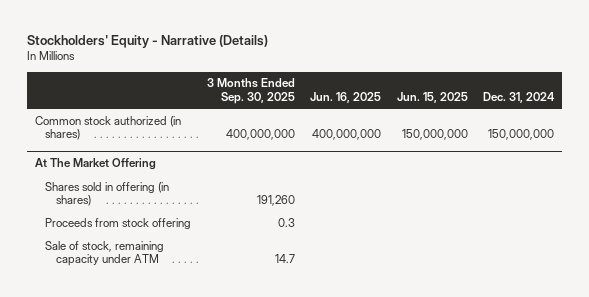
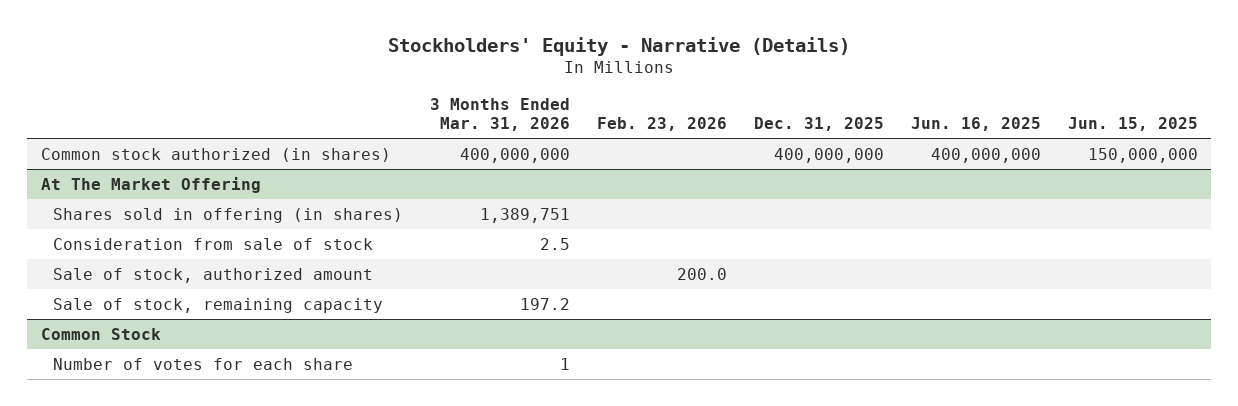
[206,78,295,104] 3 Months Ended Sep. 30, 2025 -> none
[483,91,556,103] Dec. 31, 2024 -> none
none -> [429,98,570,131] 3 Months Ended Mar. 31, 2026
none -> [596,116,727,131] Feb. 23, 2026
none -> [753,116,884,131] Dec. 31, 2025
[45,217,192,229] Proceeds from stock offering -> [52,238,373,251] Consideration from sale of stock
none -> [52,268,373,284] Sale of stock, authorized amount
[45,240,165,267] Sale of stock, remaining capacity under ATM -> [52,298,383,314] Sale of stock, remaining capacity
none -> [40,328,161,341] Common Stock
none -> [52,358,353,371] Number of votes for each share

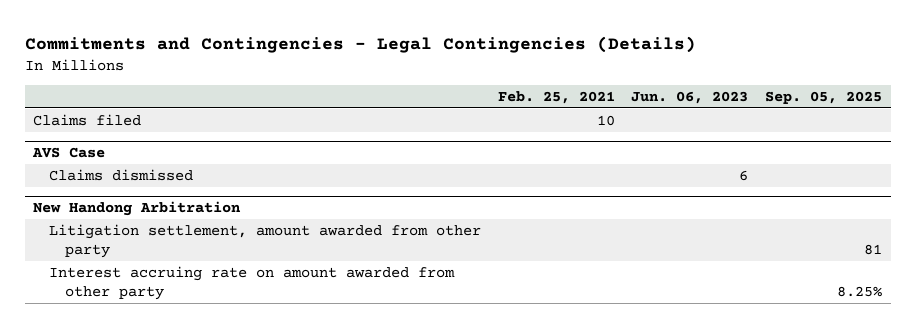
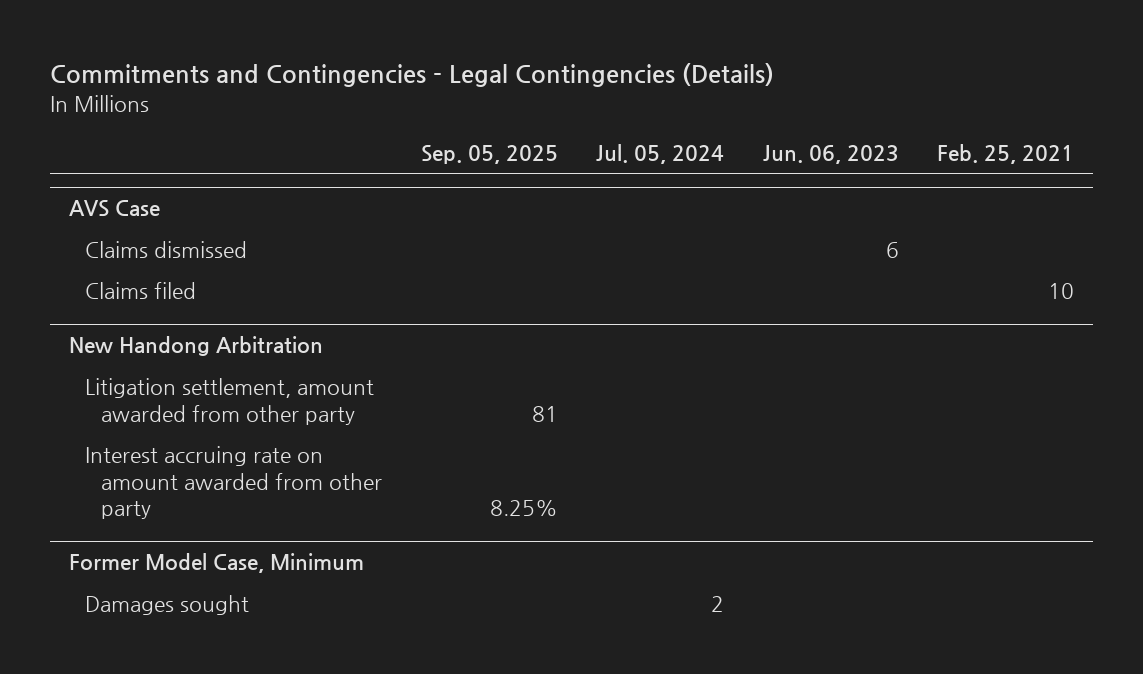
none -> [596,143,725,164] Jul. 05, 2024
[33,113,142,126] Claims filed -> none
none -> [85,282,197,300] Claims filed
none -> [68,553,364,574] Former Model Case, Minimum
none -> [85,595,250,616] Damages sought

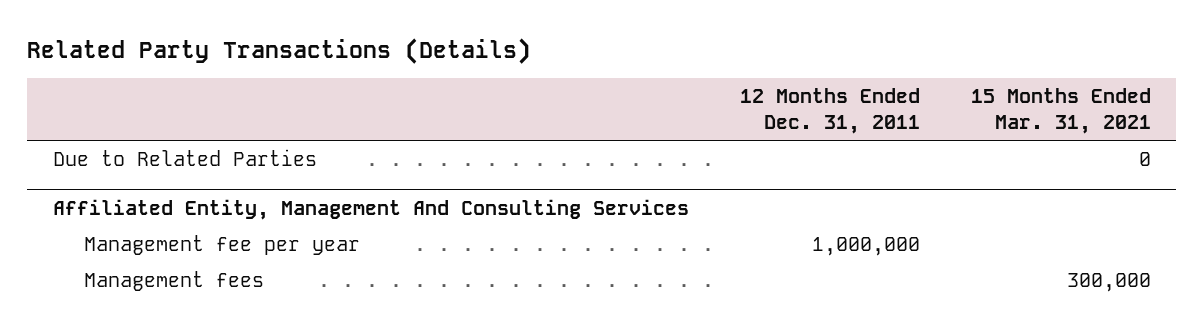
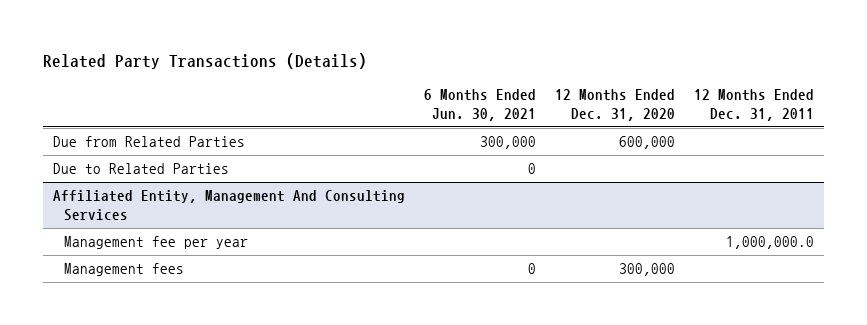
[970,88,1151,134] 15 Months Ended Mar. 31, 2021 -> none
none -> [423,88,536,121] 6 Months Ended Jun. 30, 2021
none -> [555,88,676,121] 12 Months Ended Dec. 31, 2020
none -> [52,136,245,148] Due from Related Parties
[811,237,920,257] 1,000,000 -> [726,236,815,250] 1,000,000.0

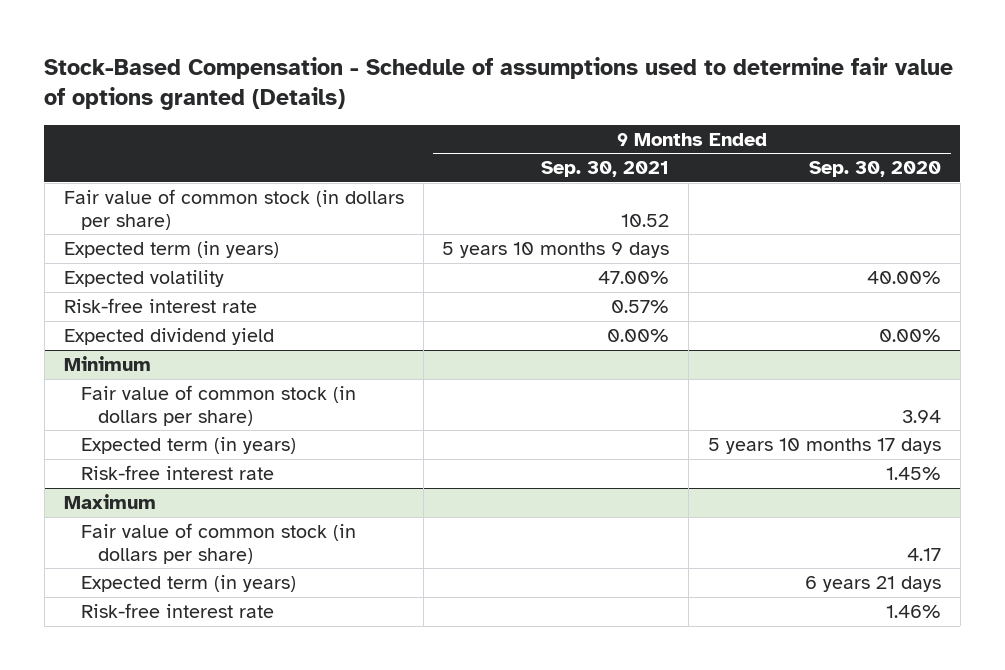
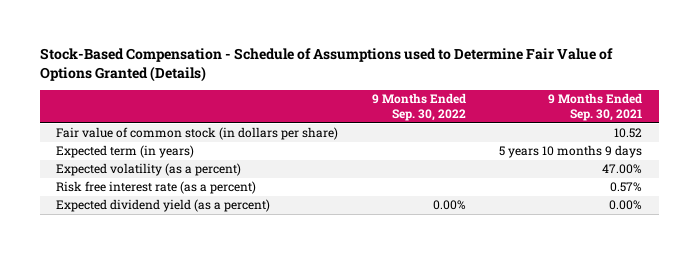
[44,56,954,111] Stock-Based Compensation - Schedule of assumptions used to determine fair value of options granted (Details) -> [39,47,613,82] Stock-Based Compensation - Schedule of Assumptions used to Determine Fair Value of Options Granted (Details)
[808,161,941,178] Sep. 30, 2020 -> none
none -> [371,93,466,121] 9 Months Ended Sep. 30, 2022
[63,355,151,371] Minimum -> none
[80,384,356,426] Fair value of common stock (in dollars per share) -> none
[80,436,296,454] Expected term (in years) -> none
[80,464,274,480] Risk-free interest rate -> none
[63,493,156,509] Maximum -> none
[80,522,356,564] Fair value of common stock (in dollars per share) -> none
[80,574,296,592] Expected term (in years) -> none
[80,602,274,618] Risk-free interest rate -> none
[63,269,224,287] Expected volatility -> [56,163,242,177] Expected volatility (as a percent)
[63,297,257,313] Risk-free interest rate -> [56,181,257,195] Risk free interest rate (as a percent)
[63,327,274,345] Expected dividend yield -> [56,199,271,213] Expected dividend yield (as a percent)

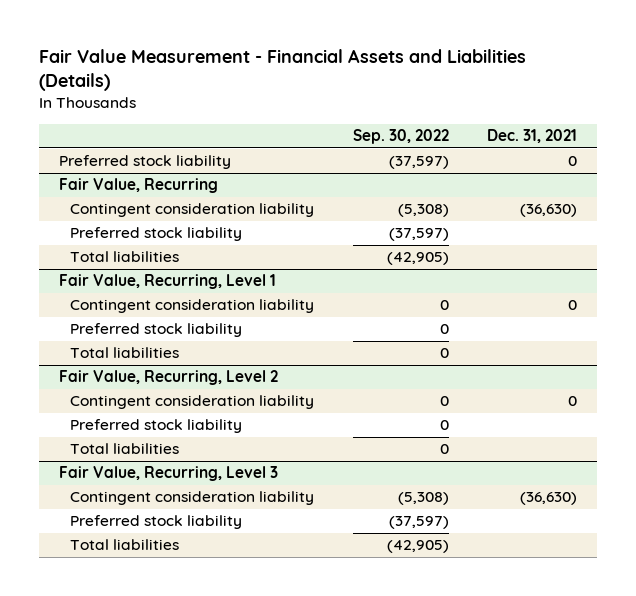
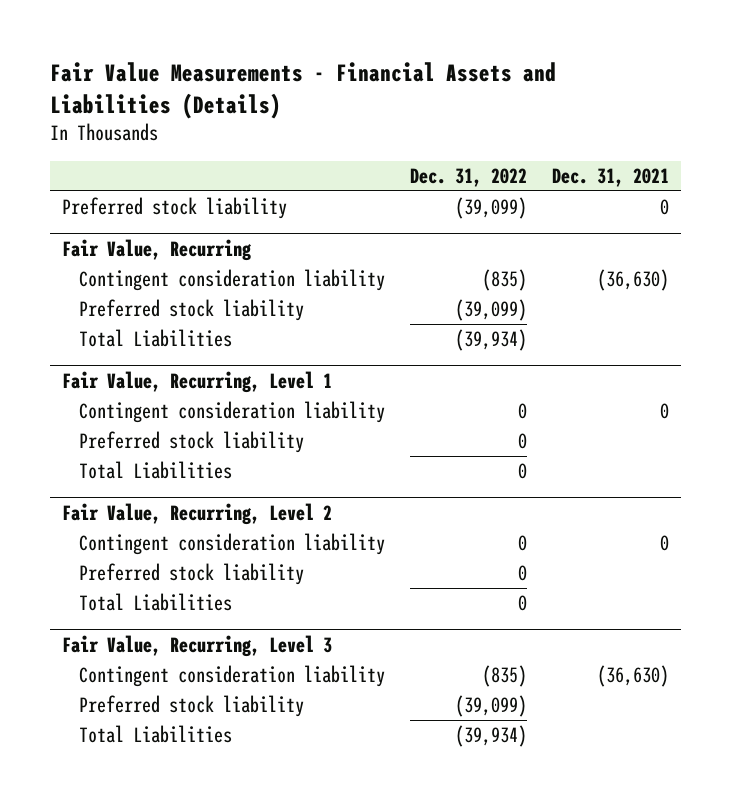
[39,49,527,92] Fair Value Measurement - Financial Assets and Liabilities (Details) -> [49,62,556,119] Fair Value Measurements - Financial Assets and Liabilities (Details)
[352,129,449,145] Sep. 30, 2022 -> none
none -> [409,167,527,187] Dec. 31, 2022
[70,251,180,263] Total liabilities -> [79,329,233,348] Total Liabilities
[70,347,180,359] Total liabilities -> [79,461,233,480] Total Liabilities
[70,443,180,455] Total liabilities -> [79,593,233,612] Total Liabilities
[70,539,180,551] Total liabilities -> [79,725,233,744] Total Liabilities

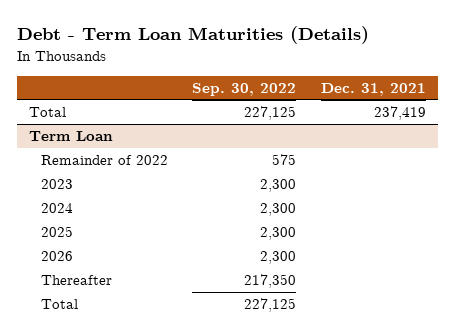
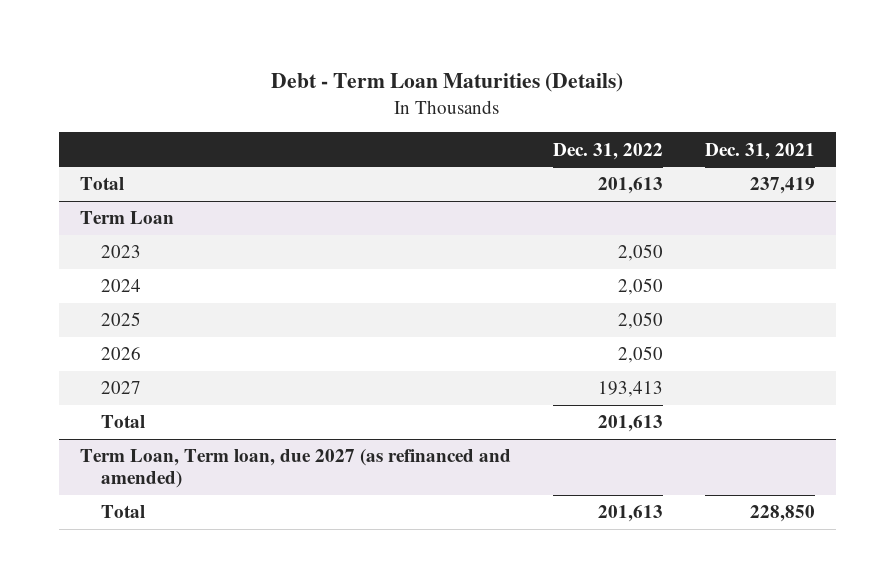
[192,82,297,96] Sep. 30, 2022 -> none
none -> [552,142,663,160] Dec. 31, 2022
[41,154,169,165] Remainder of 2022 -> none
[41,274,113,285] Thereafter -> none
none -> [100,381,141,395] 2027
none -> [79,449,511,489] Term Loan, Term loan, due 2027 (as refinanced and amended)
none -> [100,505,145,519] Total

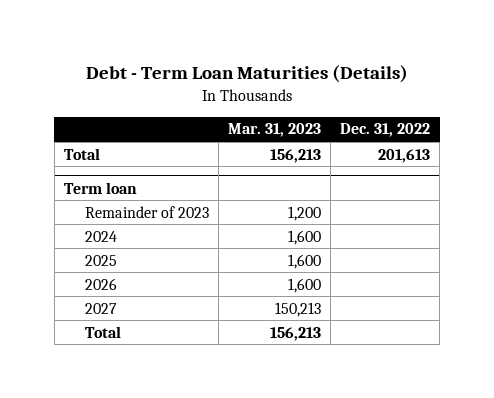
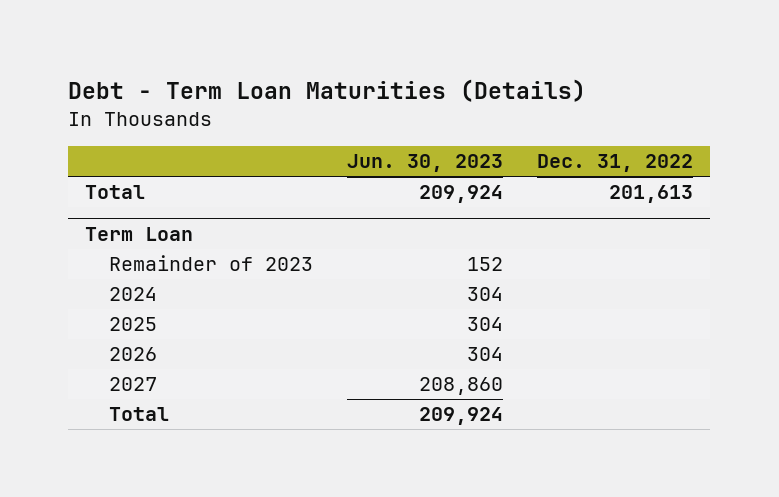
[228,123,322,138] Mar. 31, 2023 -> none
none -> [347,154,504,173] Jun. 30, 2023
[63,181,137,194] Term loan -> [85,227,194,242] Term Loan

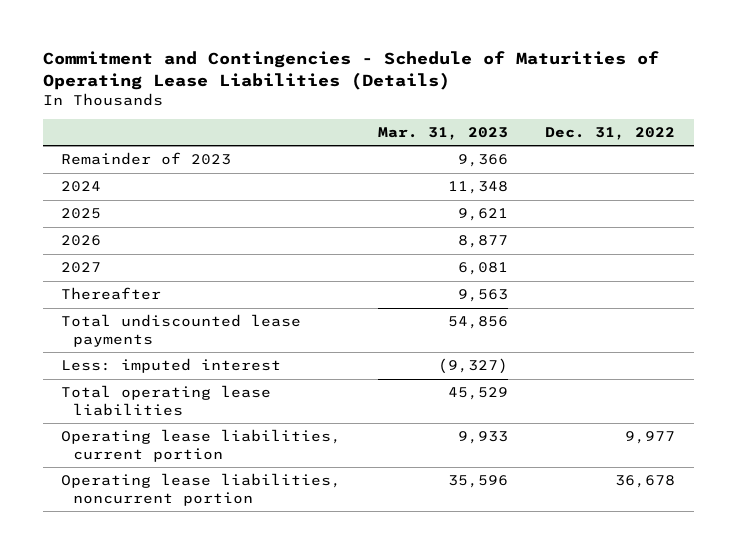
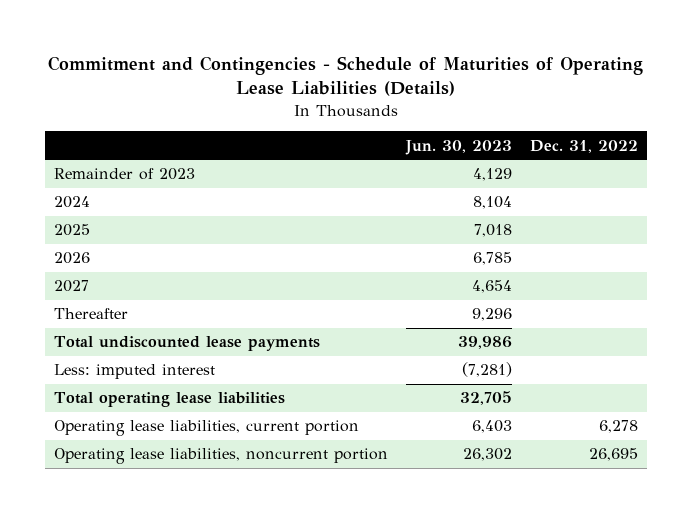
[378,126,509,140] Mar. 31, 2023 -> none
none -> [405,139,513,155] Jun. 30, 2023
[625,431,676,445] 9,977 -> [598,420,638,434] 6,278
[615,475,676,489] 36,678 -> [588,448,638,462] 26,695

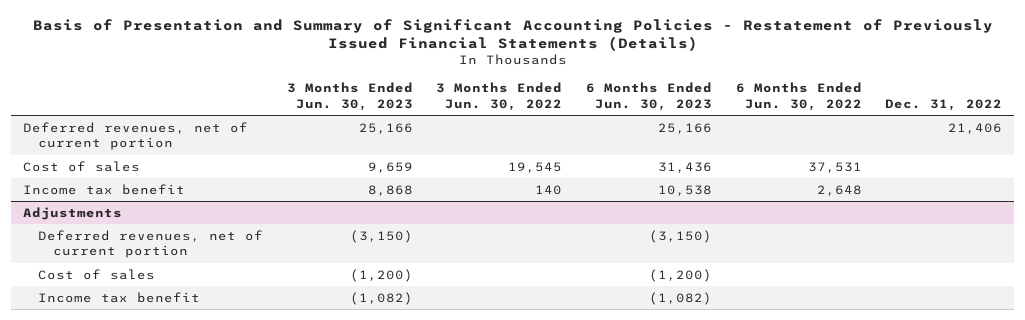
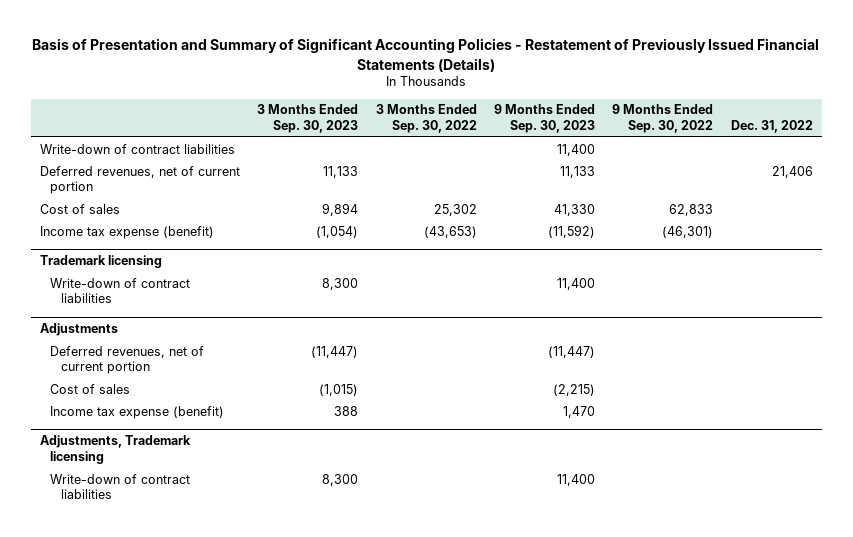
[286,82,413,111] 3 Months Ended Jun. 30, 2023 -> none
[436,82,563,111] 3 Months Ended Jun. 30, 2022 -> none
[586,82,713,111] 6 Months Ended Jun. 30, 2023 -> none
[735,82,862,111] 6 Months Ended Jun. 30, 2022 -> none
none -> [257,104,359,133] 3 Months Ended Sep. 30, 2023
none -> [375,104,477,133] 3 Months Ended Sep. 30, 2022
none -> [494,104,596,133] 9 Months Ended Sep. 30, 2023
none -> [612,104,714,133] 9 Months Ended Sep. 30, 2022
none -> [39,143,235,154] Write-down of contract liabilities
[22,183,185,195] Income tax benefit -> [39,225,214,239] Income tax expense (benefit)
none -> [39,255,162,269] Trademark licensing
none -> [50,277,191,304] Write-down of contract liabilities
[38,291,201,303] Income tax benefit -> [50,405,225,419] Income tax expense (benefit)
none -> [39,435,191,464] Adjustments, Trademark licensing
none -> [50,473,191,500] Write-down of contract liabilities

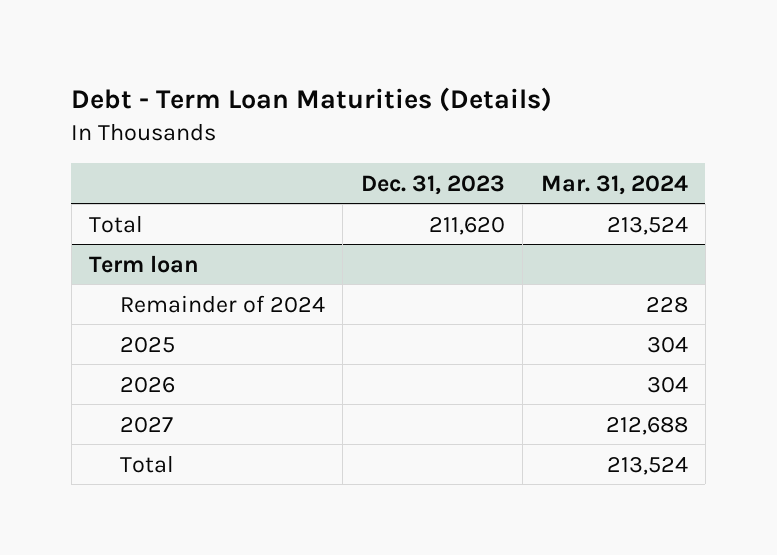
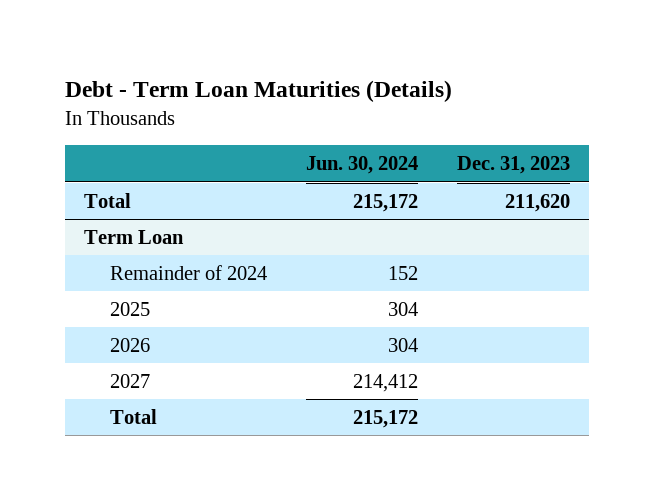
[540,174,688,195] Mar. 31, 2024 -> none
none -> [305,156,418,175] Jun. 30, 2024
[89,254,200,273] Term loan -> [84,229,185,244] Term Loan

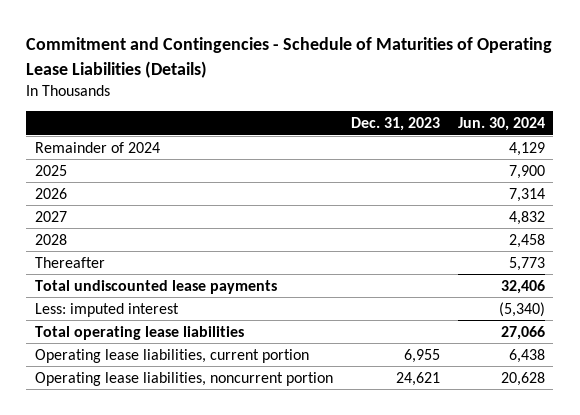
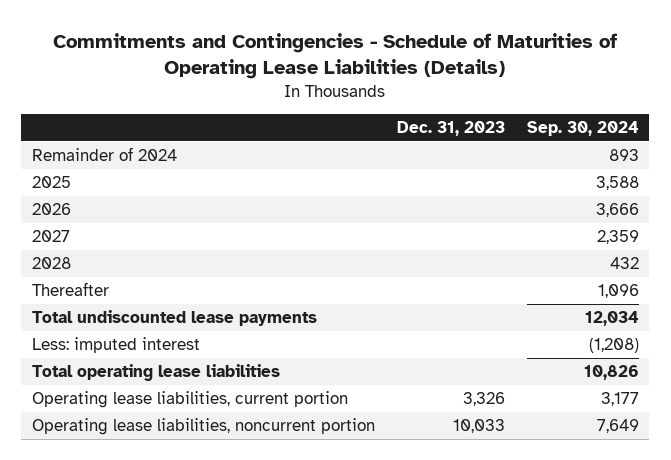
[26,37,553,78] Commitment and Contingencies - Schedule of Maturities of Operating Lease Liabilities (Details) -> [53,32,618,79] Commitments and Contingencies - Schedule of Maturities of Operating Lease Liabilities (Details)
[457,117,545,132] Jun. 30, 2024 -> none
none -> [526,120,639,136] Sep. 30, 2024
[403,348,440,363] 6,955 -> [462,392,505,407] 3,326
[395,371,440,386] 24,621 -> [452,419,505,434] 10,033

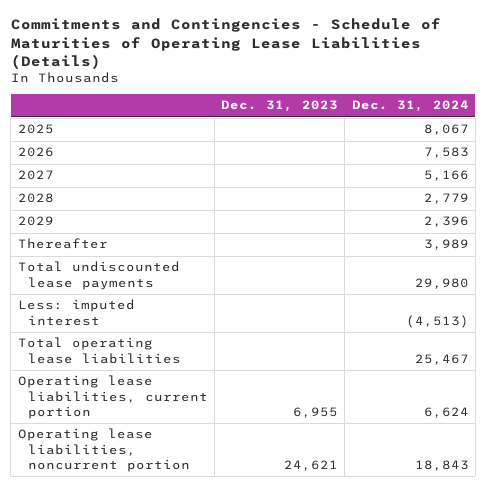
[526,120,639,136] Sep. 30, 2024 -> none
none -> [351,100,469,113] Dec. 31, 2024
[32,147,178,162] Remainder of 2024 -> none
none -> [17,216,54,227] 2029
[462,392,505,407] 3,326 -> [293,406,339,418] 6,955
[452,419,505,434] 10,033 -> [284,459,339,471] 24,621

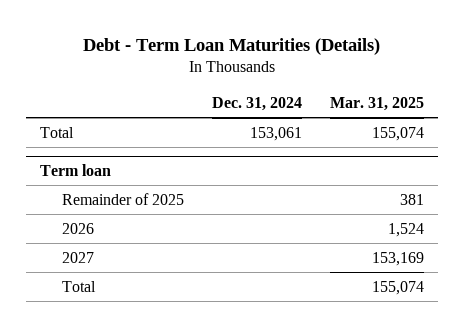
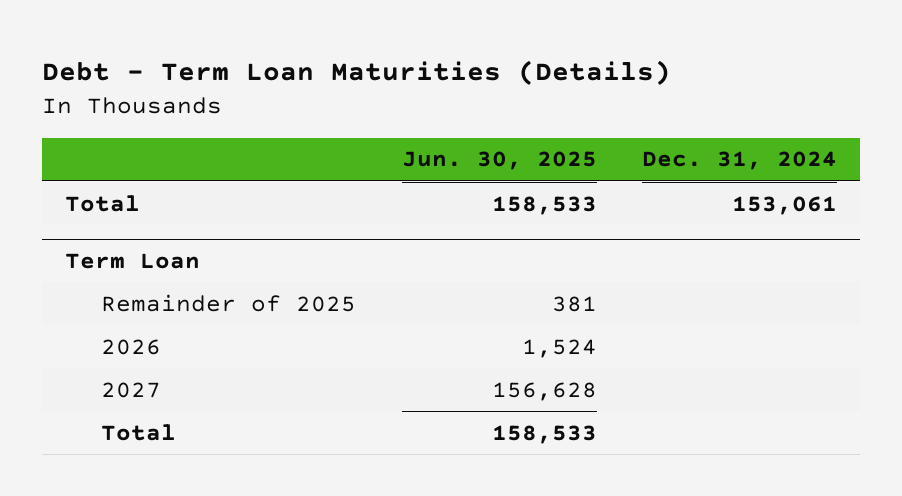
[329,96,424,111] Mar. 31, 2025 -> none
none -> [401,151,597,171] Jun. 30, 2025
[40,164,112,177] Term loan -> [65,252,201,269] Term Loan

